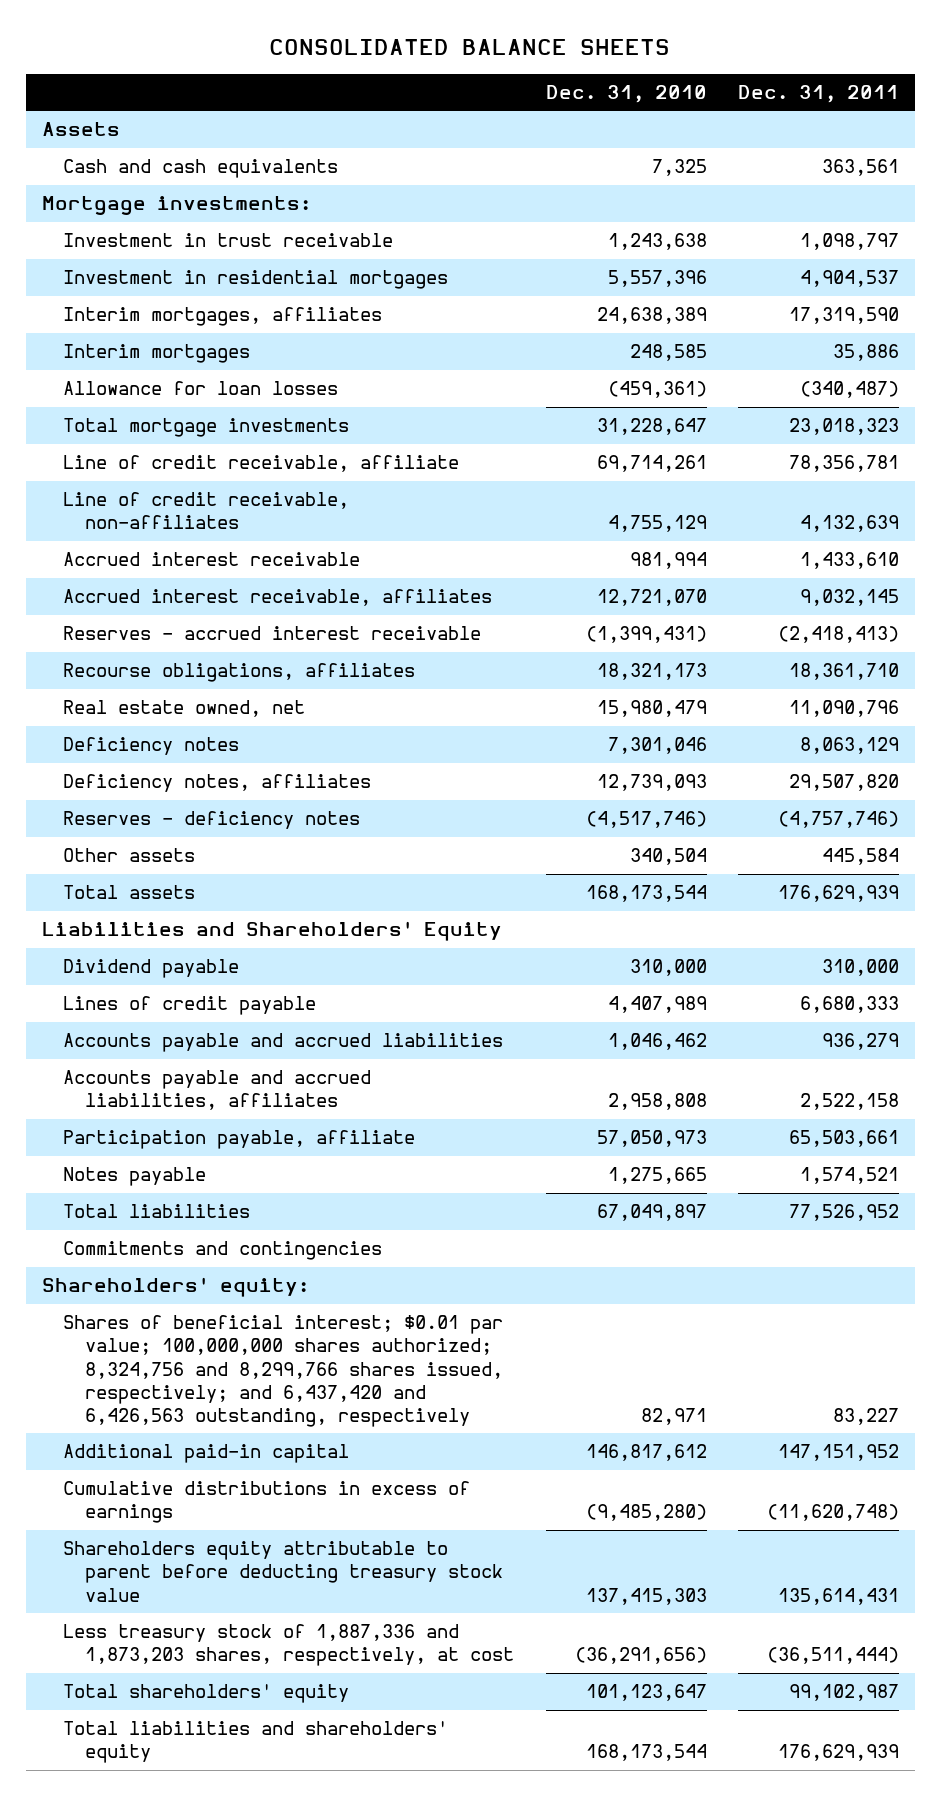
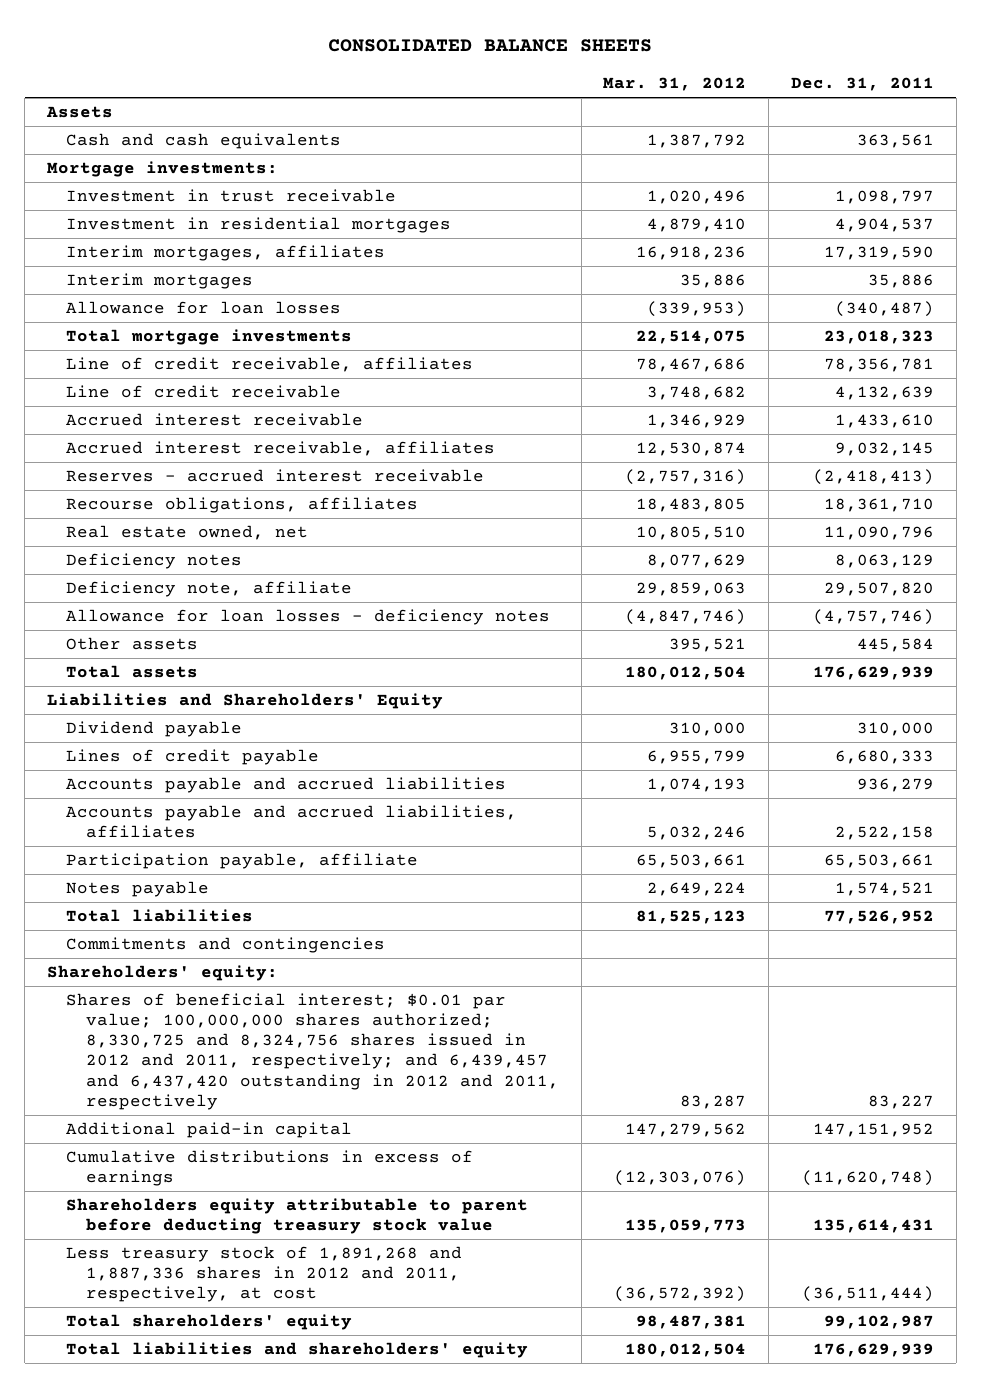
[545,85,707,104] Dec. 31, 2010 -> none
none -> [603,76,747,91] Mar. 31, 2012
[63,455,460,473] Line of credit receivable, affiliate -> [66,357,474,373] Line of credit receivable, affiliates
[63,492,350,530] Line of credit receivable, non-affiliates -> [66,385,342,399] Line of credit receivable
[63,774,372,793] Deficiency notes, affiliates -> [66,581,353,598] Deficiency note, affiliate
[63,811,361,830] Reserves - deficiency notes -> [66,609,551,626] Allowance for loan losses - deficiency notes
[63,1315,504,1427] Shares of beneficial interest; $0.01 par value; 100,000,000 shares authorized; 8,324,756 and 8,299,766 shares issued, respectively; and 6,437,420 and 6,426,563 outstanding, respectively -> [66,993,559,1110] Shares of beneficial interest; $0.01 par value; 100,000,000 shares authorized; 8,330,725 and 8,324,756 shares issued in 2012 and 2011, respectively; and 6,439,457 and 6,437,420 outstanding in 2012 and 2011, respectively
[63,1624,515,1667] Less treasury stock of 1,887,336 and 1,873,203 shares, respectively, at cost -> [66,1246,463,1303] Less treasury stock of 1,891,268 and 1,887,336 shares in 2012 and 2011, respectively, at cost

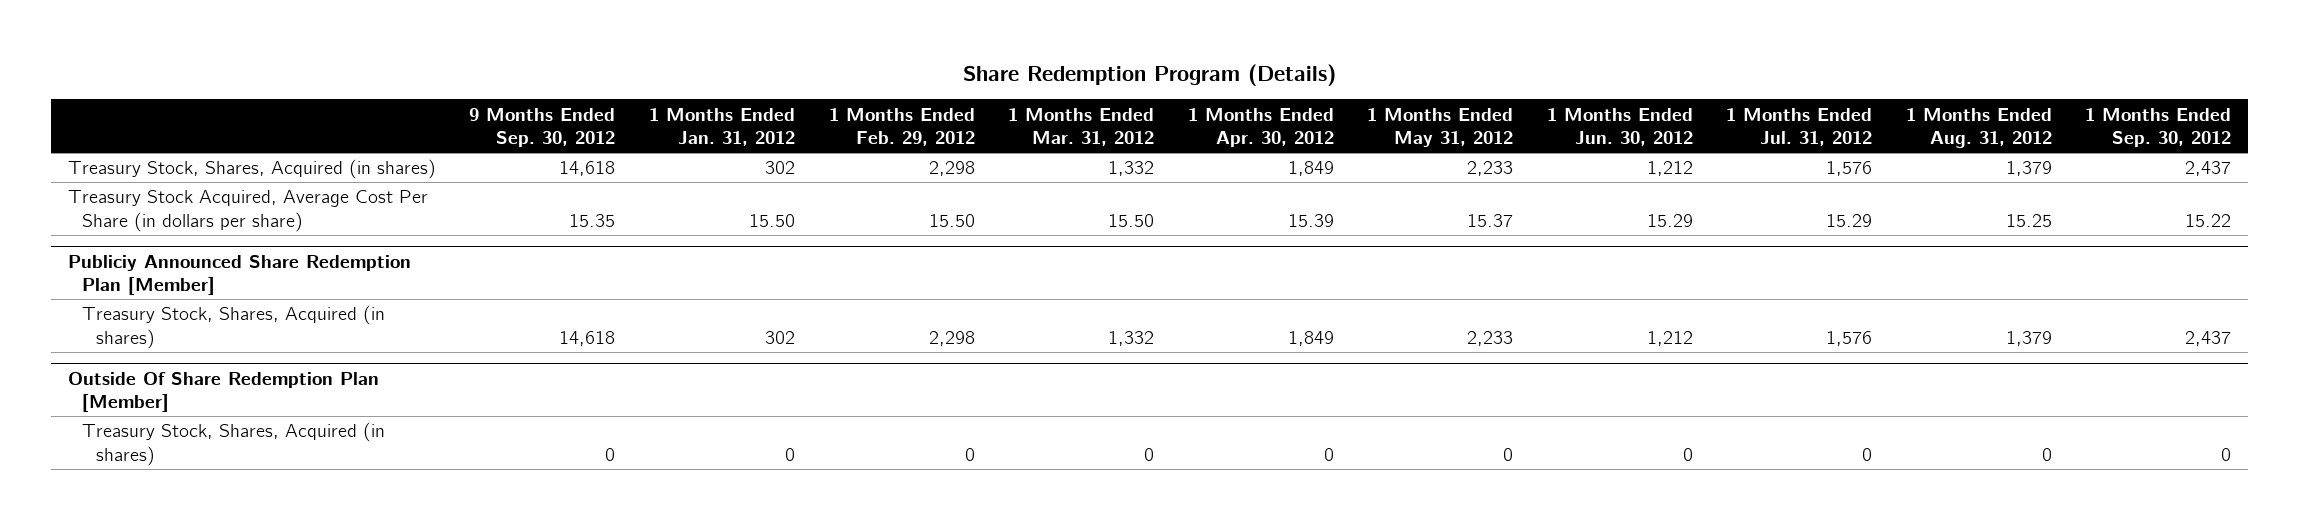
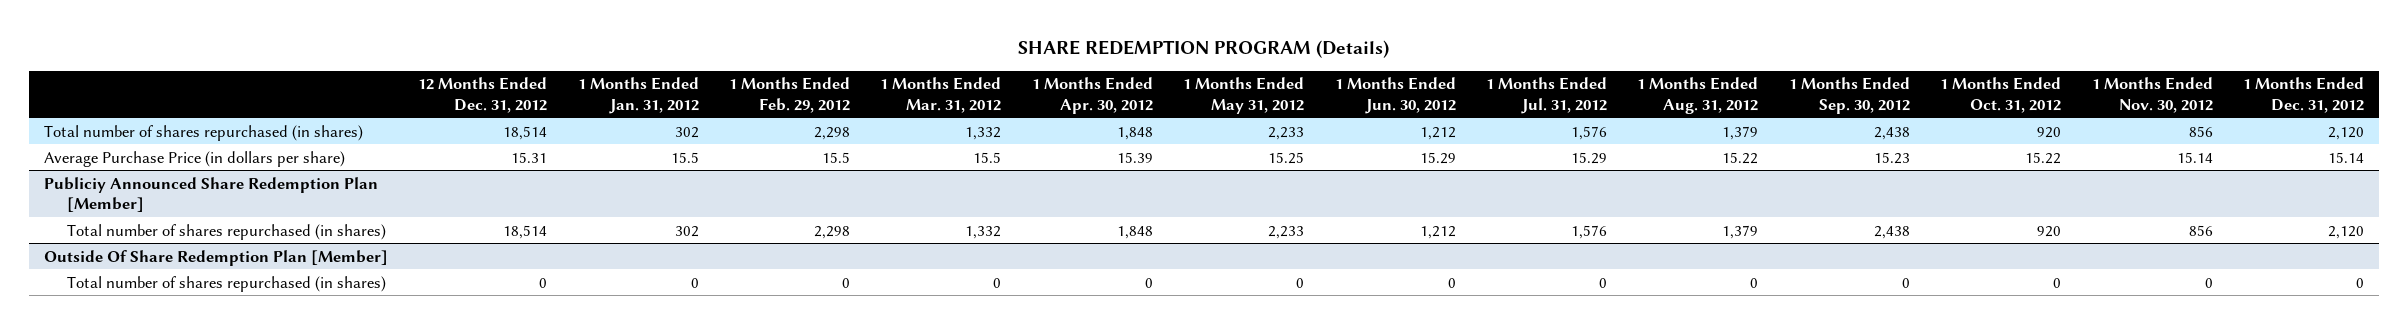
[962,63,1336,86] Share Redemption Program (Details) -> [1017,40,1389,59] SHARE REDEMPTION PROGRAM (Details)
[469,107,616,148] 9 Months Ended Sep. 30, 2012 -> none
none -> [418,77,548,113] 12 Months Ended Dec. 31, 2012
none -> [1940,77,2062,113] 1 Months Ended Oct. 31, 2012
none -> [2091,77,2213,113] 1 Months Ended Nov. 30, 2012
none -> [2242,77,2364,113] 1 Months Ended Dec. 31, 2012
[67,159,436,180] Treasury Stock, Shares, Acquired (in shares) -> [43,124,363,141] Total number of shares repurchased (in shares)
[1287,161,1334,177] 1,849 -> [1116,126,1153,140] 1,848
[2185,161,2232,177] 2,437 -> [1873,126,1910,140] 2,438
[67,190,428,232] Treasury Stock Acquired, Average Cost Per Share (in dollars per share) -> [43,150,345,167] Average Purchase Price (in dollars per share)
[749,213,796,227] 15.50 -> [670,151,699,163] 15.5
[928,213,975,227] 15.50 -> [821,151,850,163] 15.5
[1108,213,1155,227] 15.50 -> [973,151,1002,163] 15.5
[1467,213,1514,227] 15.37 -> [1268,151,1305,164] 15.25
[2005,213,2052,227] 15.25 -> [1722,151,1759,164] 15.22
[2185,213,2232,227] 15.22 -> [1873,151,1910,164] 15.23
[81,305,385,349] Treasury Stock, Shares, Acquired (in shares) -> [67,223,387,240] Total number of shares repurchased (in shares)
[1287,330,1334,346] 1,849 -> [1116,225,1153,239] 1,848
[2185,330,2232,346] 2,437 -> [1873,225,1910,239] 2,438
[81,422,385,466] Treasury Stock, Shares, Acquired (in shares) -> [67,275,387,292] Total number of shares repurchased (in shares)

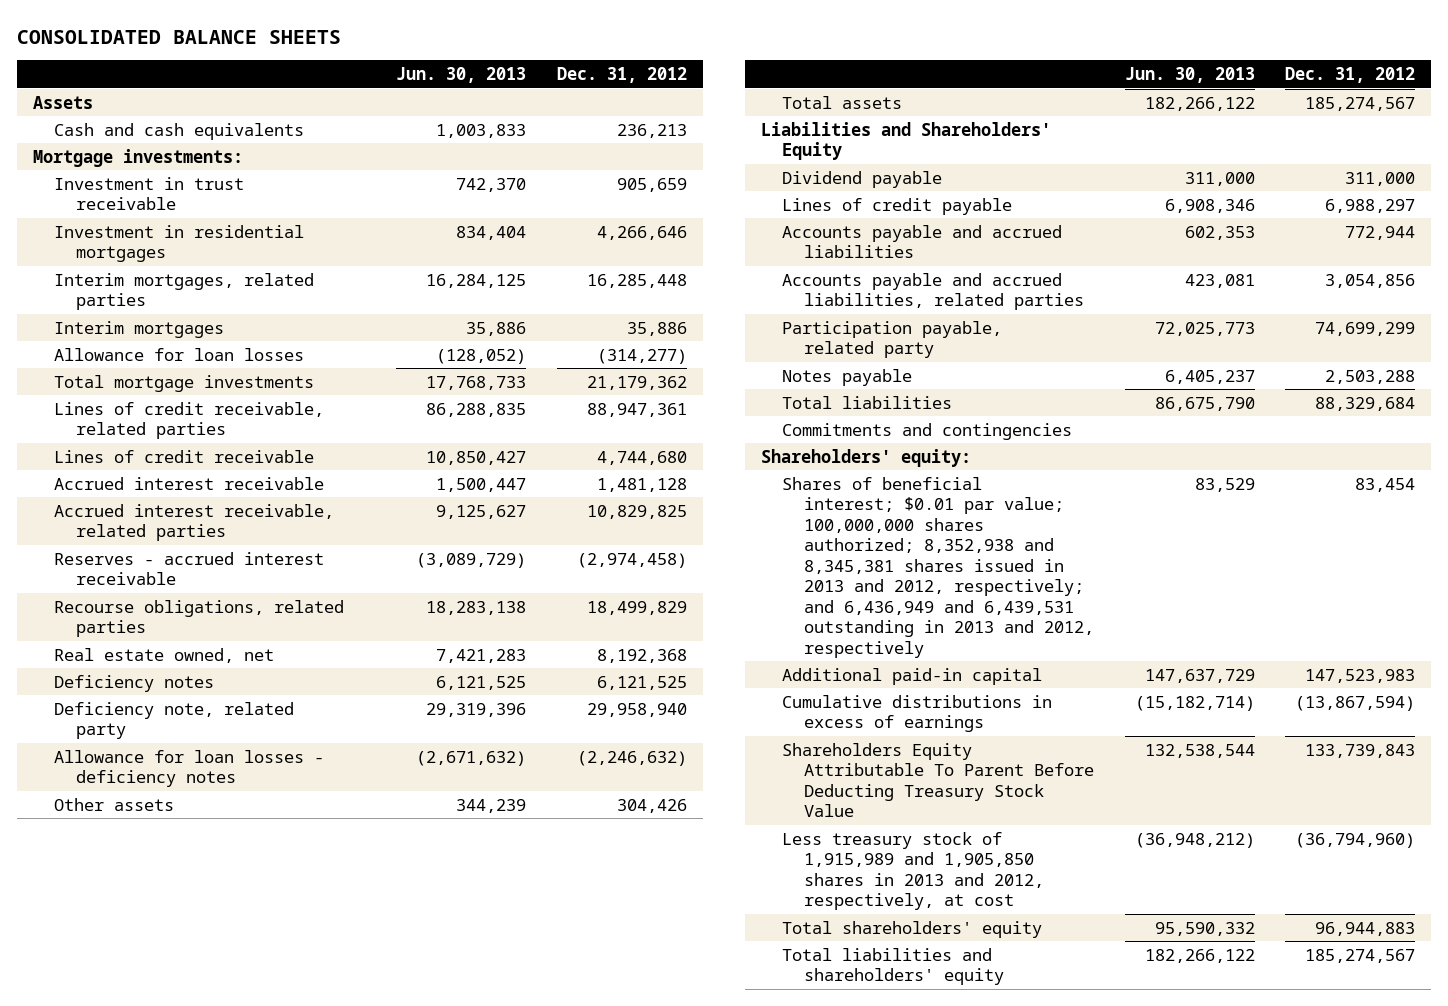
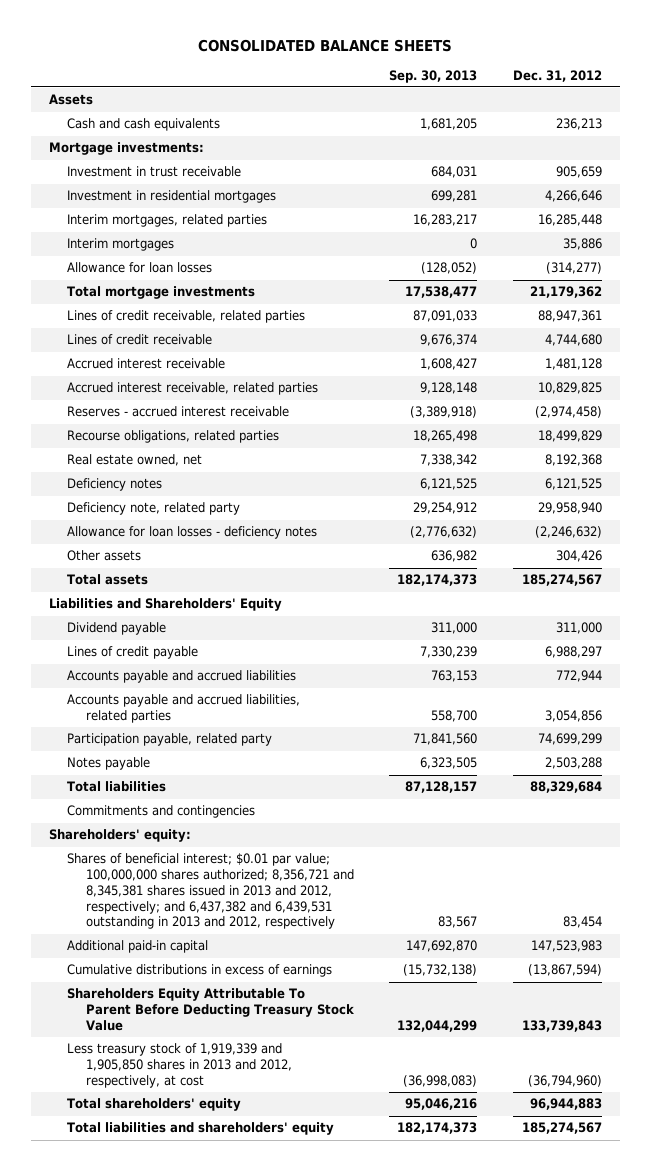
[396,67,527,84] Jun. 30, 2013 -> none
none -> [389,69,478,83] Sep. 30, 2013
[782,476,1094,658] Shares of beneficial interest; $0.01 par value; 100,000,000 shares authorized; 8,352,938 and 8,345,381 shares issued in 2013 and 2012, respectively; and 6,436,949 and 6,439,531 outstanding in 2013 and 2012, respectively -> [67,853,354,930] Shares of beneficial interest; $0.01 par value; 100,000,000 shares authorized; 8,356,721 and 8,345,381 shares issued in 2013 and 2012, respectively; and 6,437,382 and 6,439,531 outstanding in 2013 and 2012, respectively
[782,831,1044,911] Less treasury stock of 1,915,989 and 1,905,850 shares in 2013 and 2012, respectively, at cost -> [67,1043,292,1088] Less treasury stock of 1,919,339 and 1,905,850 shares in 2013 and 2012, respectively, at cost

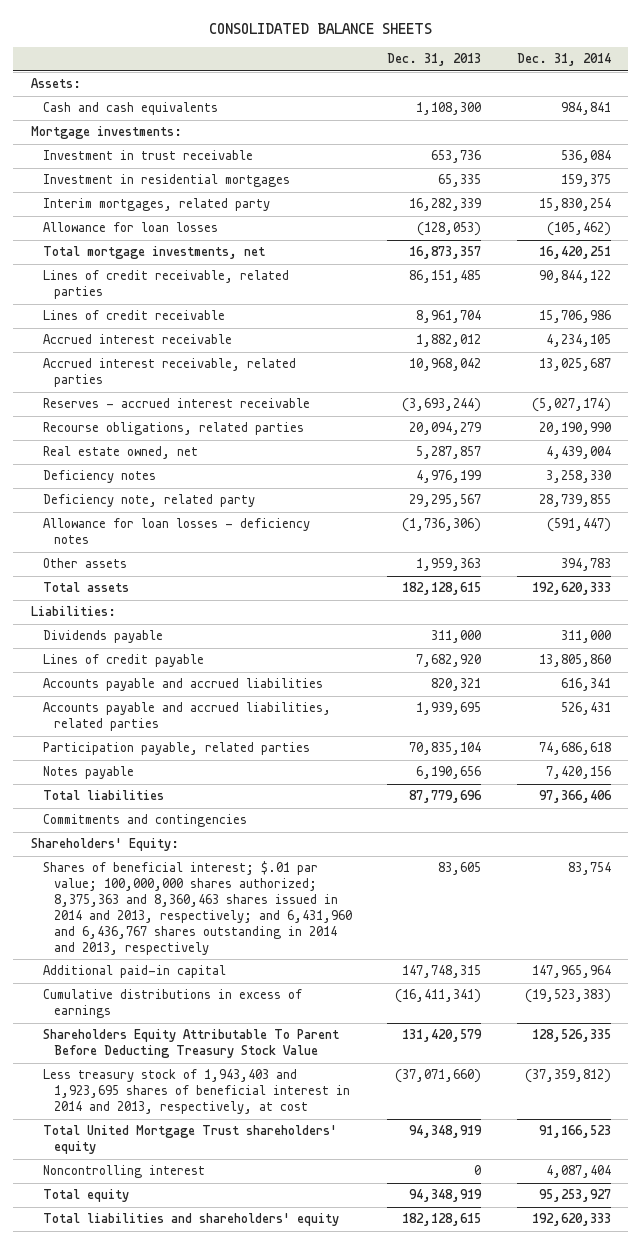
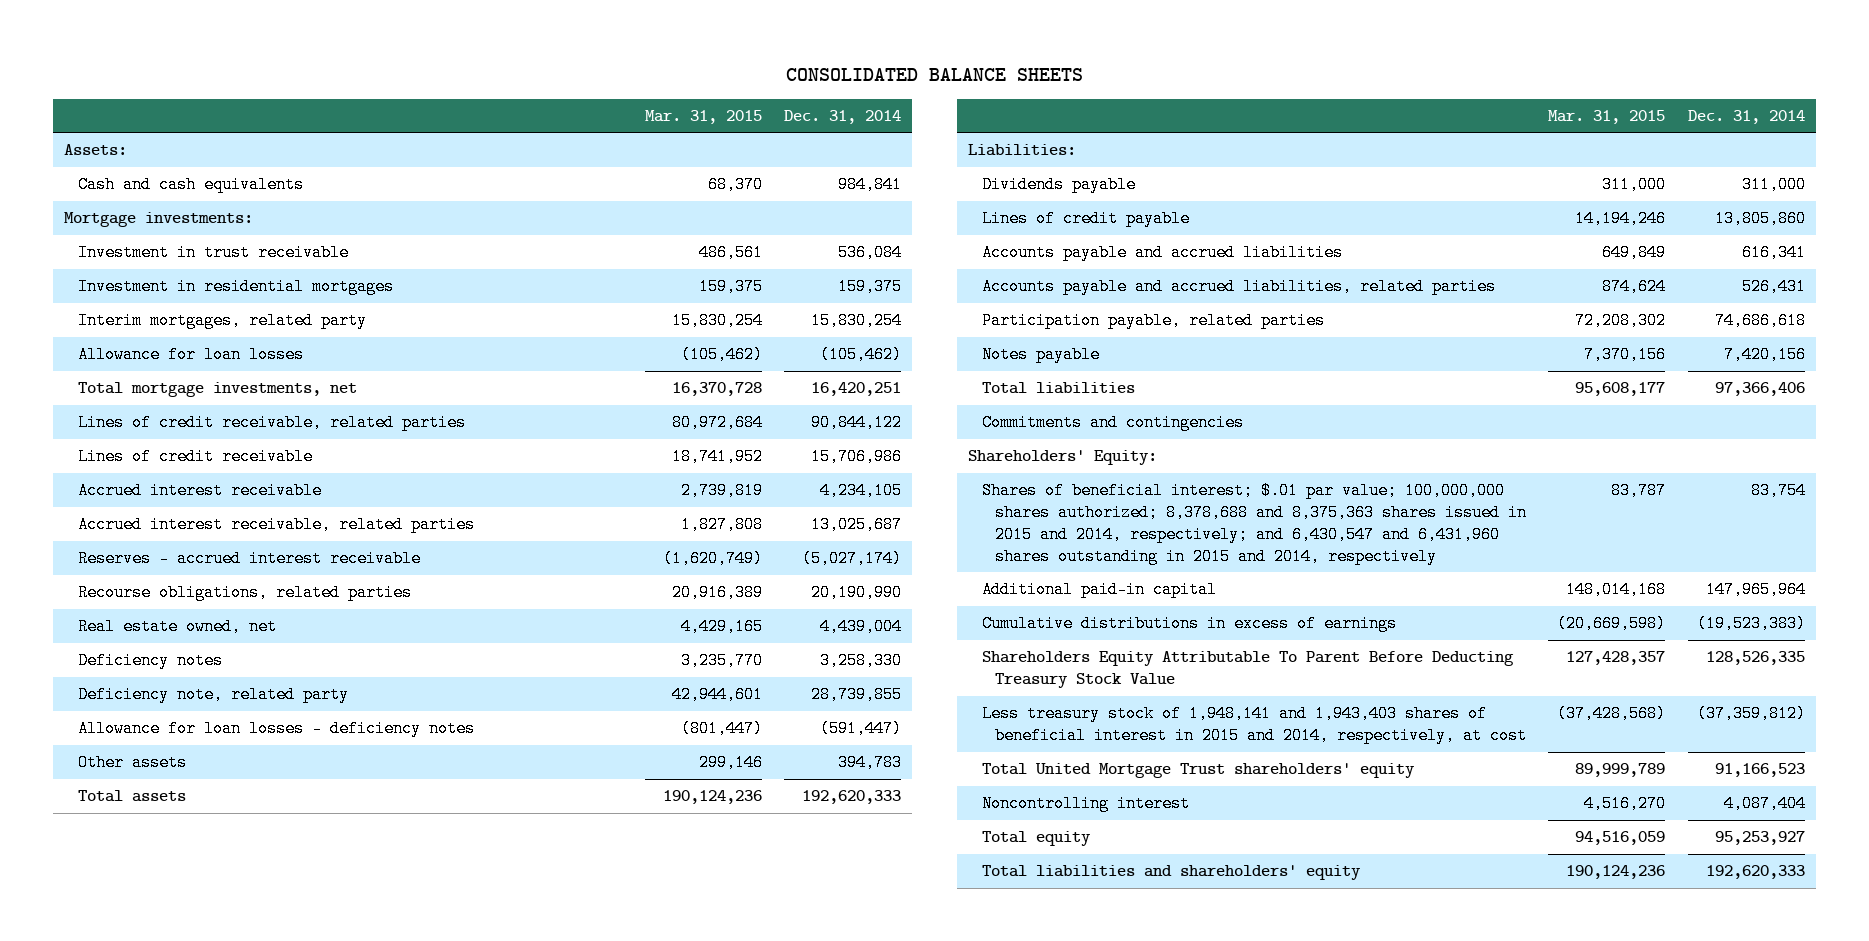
[387,53,482,67] Dec. 31, 2013 -> none
none -> [644,109,762,124] Mar. 31, 2015
[42,861,352,955] Shares of beneficial interest; $.01 par value; 100,000,000 shares authorized; 8,375,363 and 8,360,463 shares issued in 2014 and 2013, respectively; and 6,431,960 and 6,436,767 shares outstanding in 2014 and 2013, respectively -> [981,482,1528,565] Shares of beneficial interest; $.01 par value; 100,000,000 shares authorized; 8,378,688 and 8,375,363 shares issued in 2015 and 2014, respectively; and 6,430,547 and 6,431,960 shares outstanding in 2015 and 2014, respectively
[42,1069,350,1115] Less treasury stock of 1,943,403 and 1,923,695 shares of beneficial interest in 2014 and 2013, respectively, at cost -> [981,705,1528,745] Less treasury stock of 1,948,141 and 1,943,403 shares of beneficial interest in 2015 and 2014, respectively, at cost

